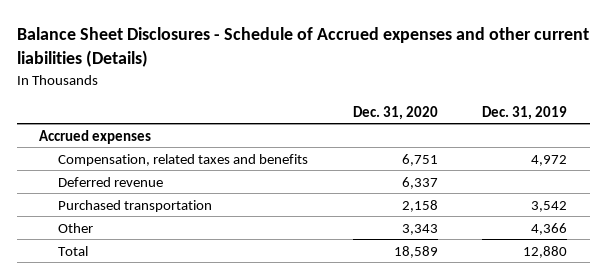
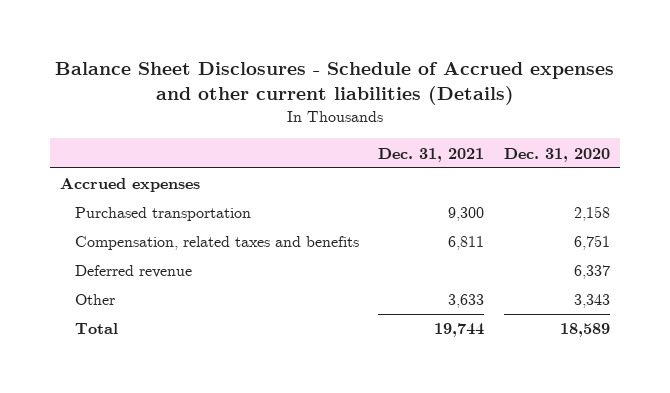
[482,105,568,120] Dec. 31, 2019 -> none
none -> [378,147,485,162] Dec. 31, 2021
[58,199,213,212] Purchased transportation -> [74,207,251,222] Purchased transportation

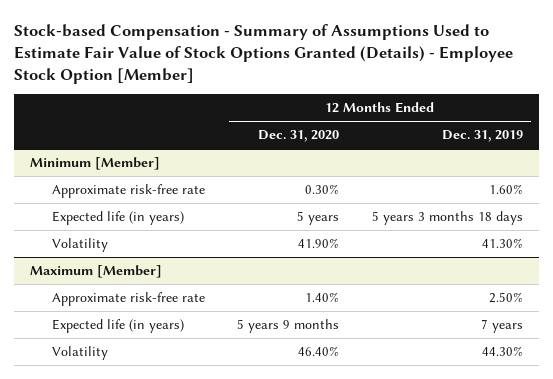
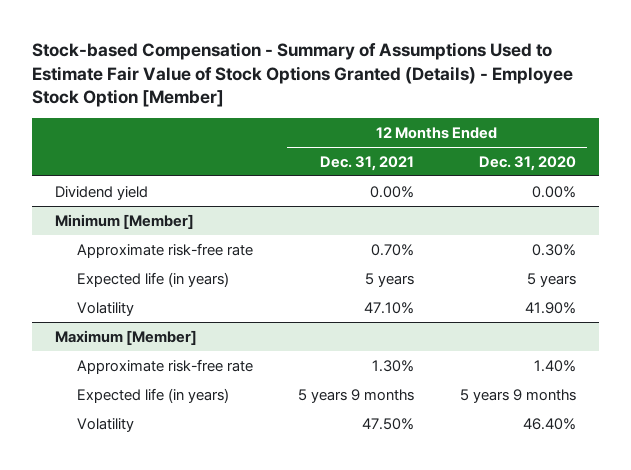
[441,130,523,143] Dec. 31, 2019 -> none
none -> [320,155,415,171] Dec. 31, 2021
none -> [55,185,149,200] Dividend yield

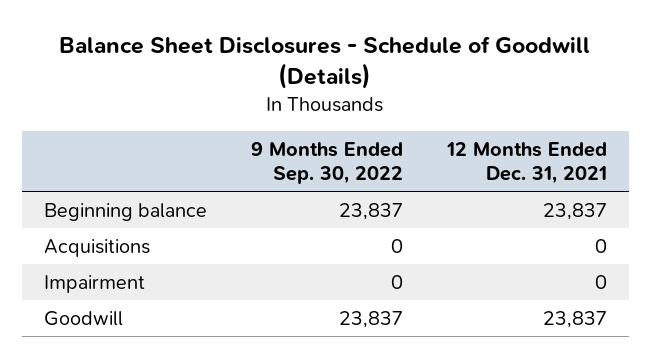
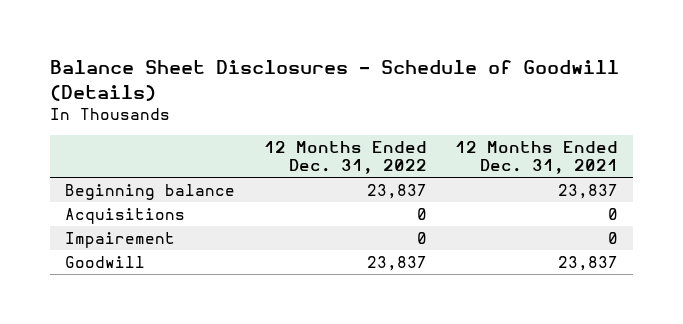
[250,141,403,185] 9 Months Ended Sep. 30, 2022 -> none
none -> [263,141,427,175] 12 Months Ended Dec. 31, 2022
[43,274,145,293] Impairment -> [64,231,175,248] Impairement

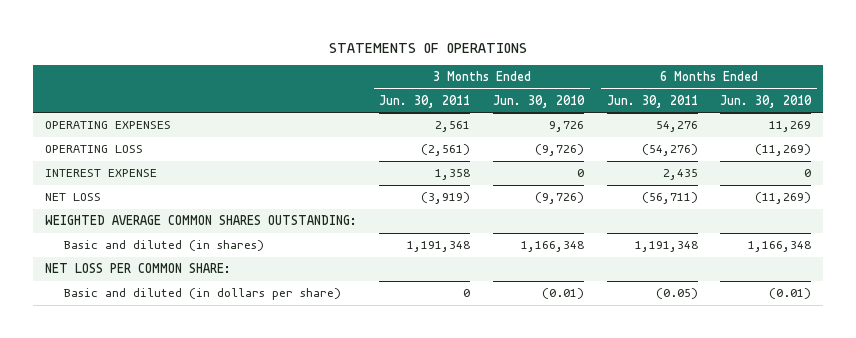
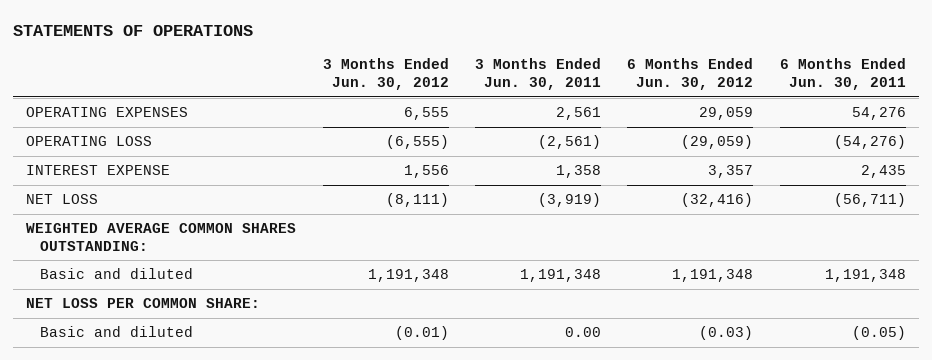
[493,94,586,108] Jun. 30, 2010 -> none
[720,94,813,108] Jun. 30, 2010 -> none
none -> [322,58,449,91] 3 Months Ended Jun. 30, 2012
none -> [627,58,754,91] 6 Months Ended Jun. 30, 2012
[63,240,264,252] Basic and diluted (in shares) -> [39,268,193,280] Basic and diluted
[63,288,341,301] Basic and diluted (in dollars per share) -> [39,326,193,338] Basic and diluted
[463,289,471,298] 0 -> [564,327,601,338] 0.00

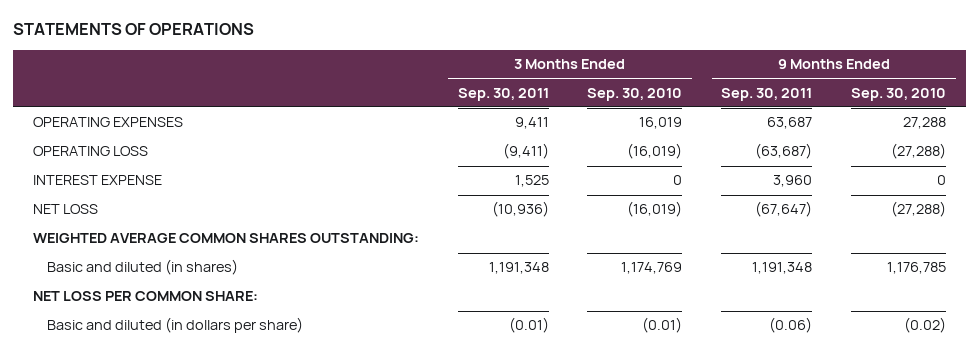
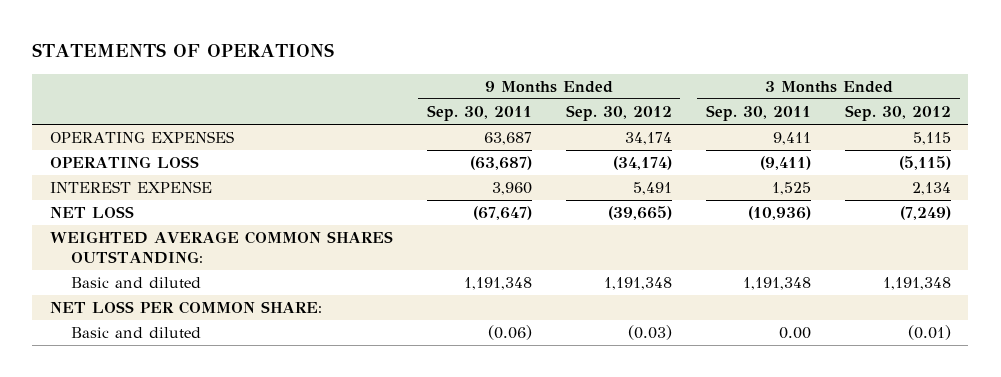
[587,87,683,101] Sep. 30, 2010 -> none
[851,87,947,101] Sep. 30, 2010 -> none
none -> [565,105,672,122] Sep. 30, 2012
none -> [845,105,952,122] Sep. 30, 2012
[46,259,238,276] Basic and diluted (in shares) -> [70,277,201,289] Basic and diluted
[46,317,303,334] Basic and diluted (in dollars per share) -> [70,327,201,339] Basic and diluted
[508,317,549,334] (0.01) -> [778,327,811,340] 0.00

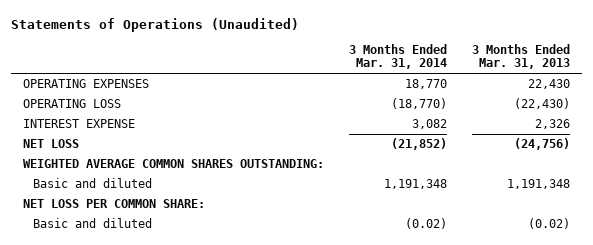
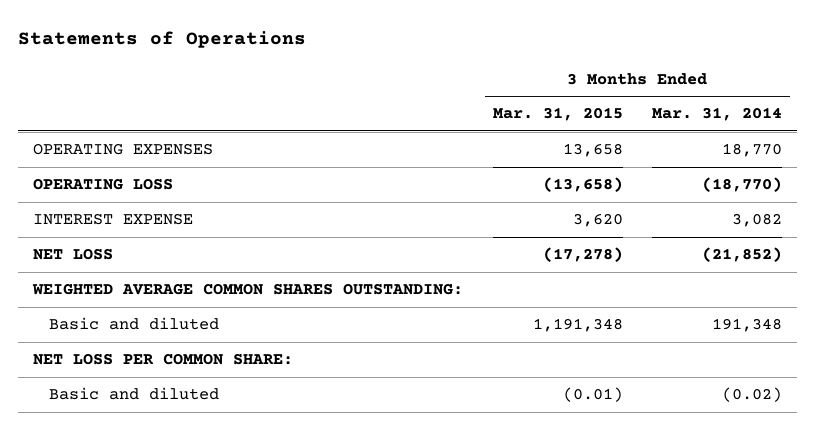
[11,17,300,32] Statements of Operations (Unaudited) -> [17,31,306,49] Statements of Operations
[471,44,570,70] 3 Months Ended Mar. 31, 2013 -> none
none -> [492,107,623,122] Mar. 31, 2015
[384,179,448,190] 1,191,348 -> [712,318,783,333] 191,348

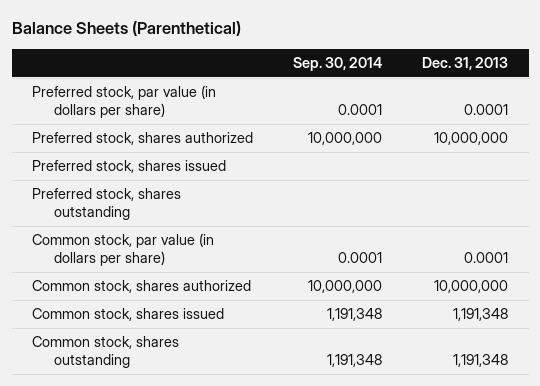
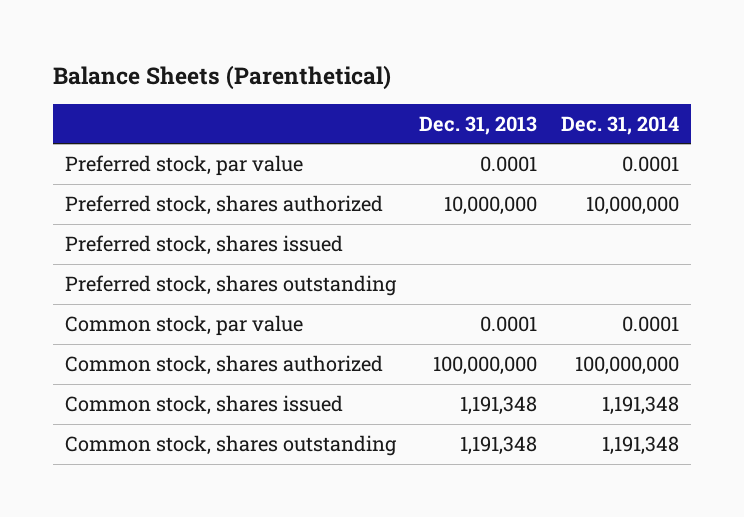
[293,57,383,72] Sep. 30, 2014 -> none
none -> [561,115,680,135] Dec. 31, 2014
[31,85,216,119] Preferred stock, par value (in dollars per share) -> [64,155,303,177] Preferred stock, par value
[31,233,214,267] Common stock, par value (in dollars per share) -> [64,315,303,337] Common stock, par value
[434,280,509,294] 10,000,000 -> [433,356,538,376] 100,000,000

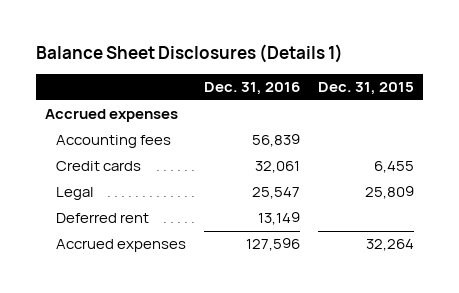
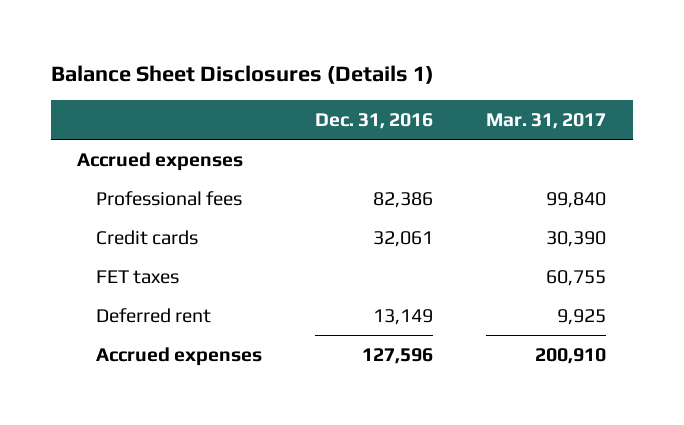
[318,82,415,96] Dec. 31, 2015 -> none
none -> [486,113,607,130] Mar. 31, 2017
[56,135,172,149] Accounting fees -> none
none -> [96,190,243,206] Professional fees
[56,187,95,201] Legal -> none
none -> [96,269,180,284] FET taxes

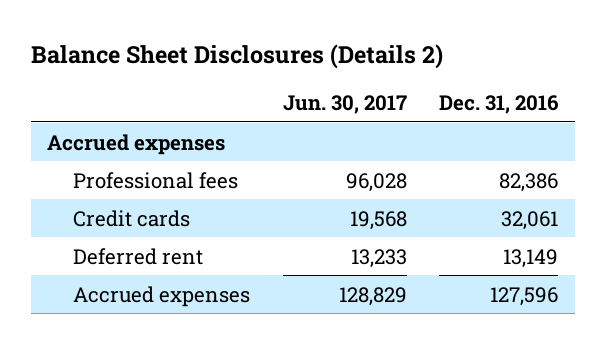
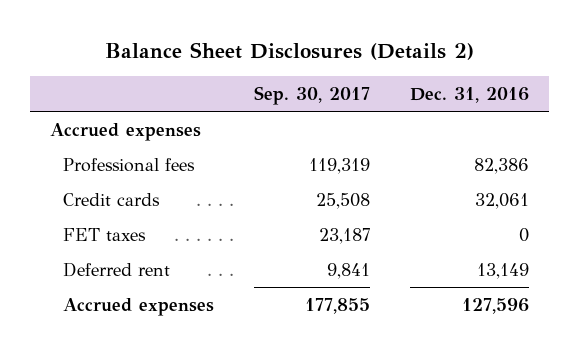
[282,95,407,115] Jun. 30, 2017 -> none
none -> [253,85,370,105] Sep. 30, 2017
none -> [62,227,146,241] FET taxes

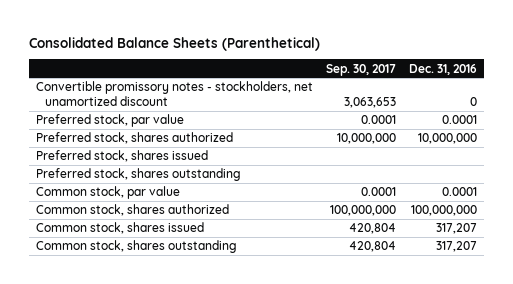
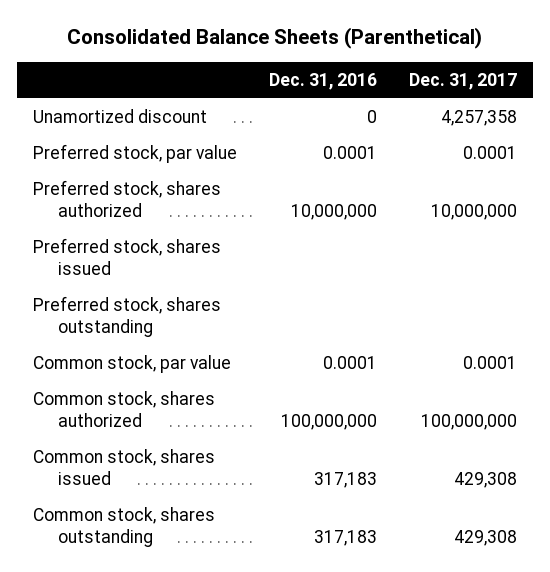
[326,63,397,76] Sep. 30, 2017 -> none
none -> [409,72,518,90] Dec. 31, 2017
[35,81,313,107] Convertible promissory notes - stockholders, net unamortized discount -> [32,109,207,124] Unamortized discount
[436,223,478,235] 317,207 -> [313,472,377,489] 317,183
[436,241,478,253] 317,207 -> [313,530,377,547] 317,183

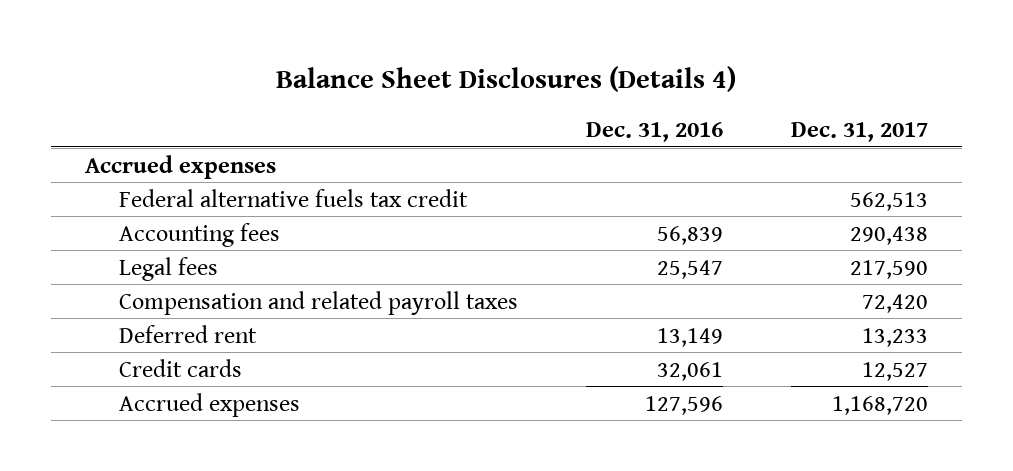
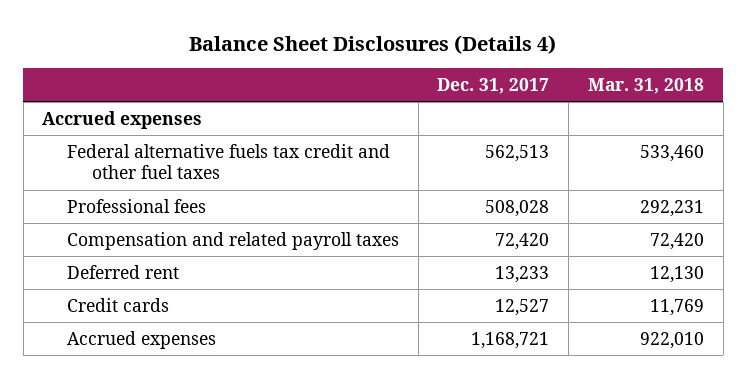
[586,122,724,143] Dec. 31, 2016 -> none
none -> [587,78,704,95] Mar. 31, 2018
[119,222,281,247] Accounting fees -> none
[119,256,219,281] Legal fees -> none
[119,188,469,207] Federal alternative fuels tax credit -> [67,143,391,180] Federal alternative fuels tax credit and other fuel taxes
none -> [67,198,207,213] Professional fees
[831,395,928,415] 1,168,720 -> [471,331,550,349] 1,168,721

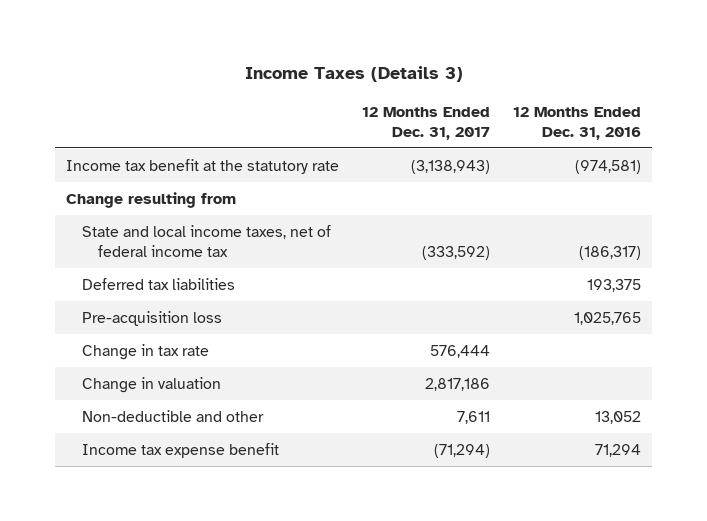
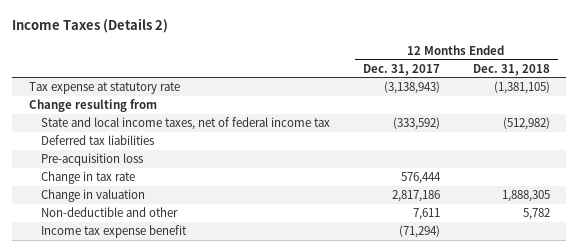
[244,66,463,83] Income Taxes (Details 3) -> [12,18,169,34] Income Taxes (Details 2)
[512,106,641,140] 12 Months Ended Dec. 31, 2016 -> none
none -> [472,63,550,76] Dec. 31, 2018
[66,158,340,174] Income tax benefit at the statutory rate -> [28,82,180,95] Tax expense at statutory rate

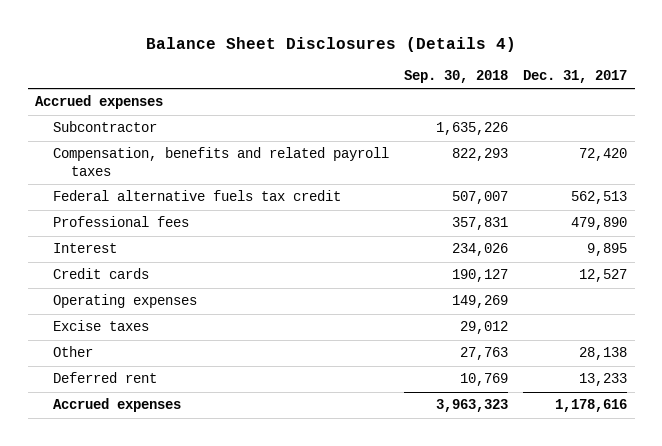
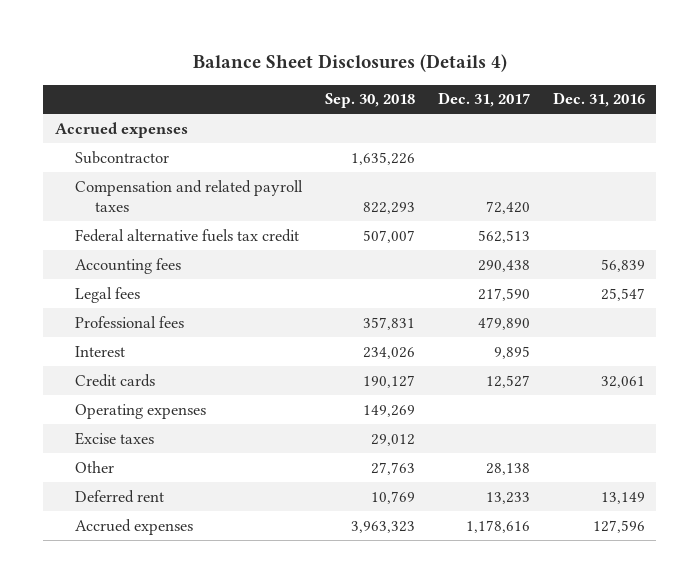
none -> [552,92,645,108] Dec. 31, 2016
[52,147,389,176] Compensation, benefits and related payroll taxes -> [74,179,303,212] Compensation and related payroll taxes
none -> [74,257,181,274] Accounting fees
none -> [74,286,140,303] Legal fees

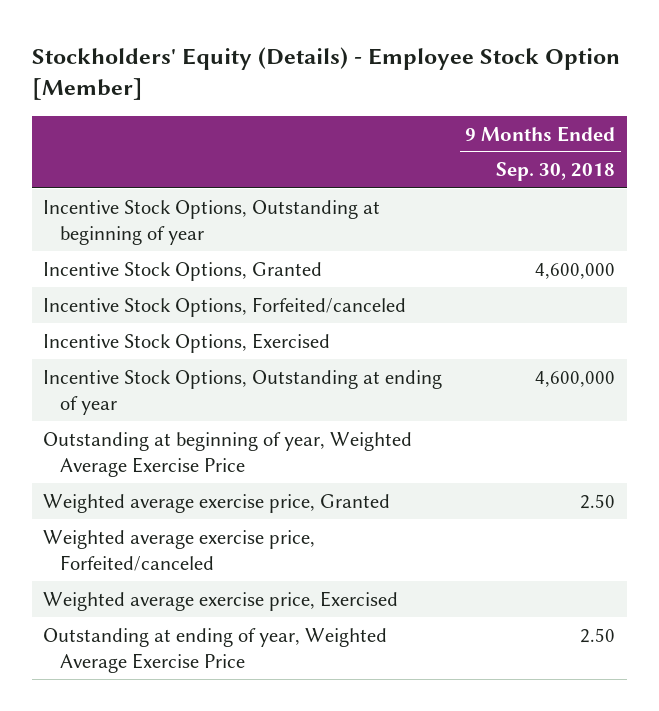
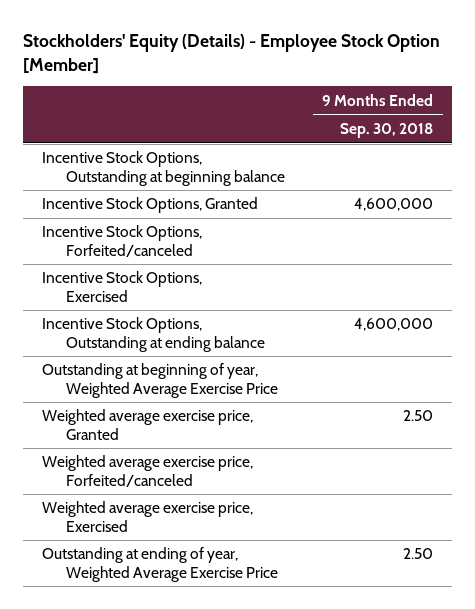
[43,199,381,246] Incentive Stock Options, Outstanding at beginning of year -> [42,151,285,186] Incentive Stock Options, Outstanding at beginning balance
[43,369,443,416] Incentive Stock Options, Outstanding at ending of year -> [42,317,265,352] Incentive Stock Options, Outstanding at ending balance

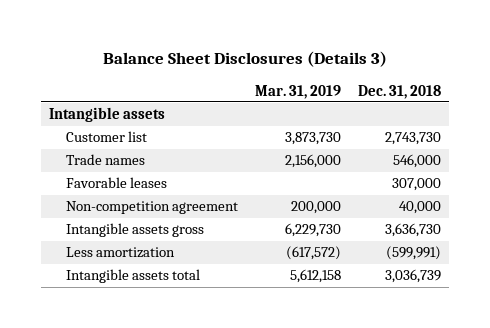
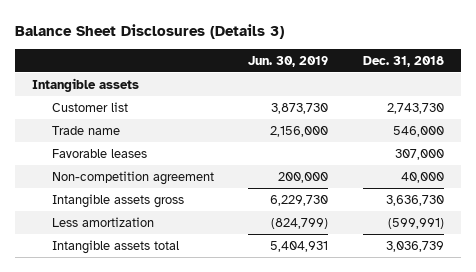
[254,84,341,99] Mar. 31, 2019 -> none
none -> [248,55,329,67] Jun. 30, 2019
[65,154,145,166] Trade names -> [51,125,120,135] Trade name

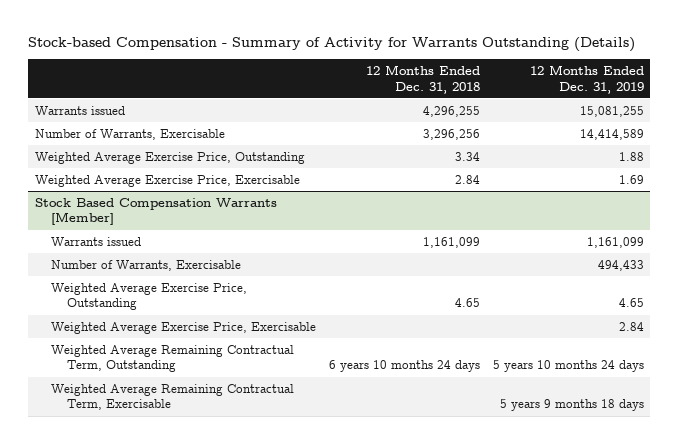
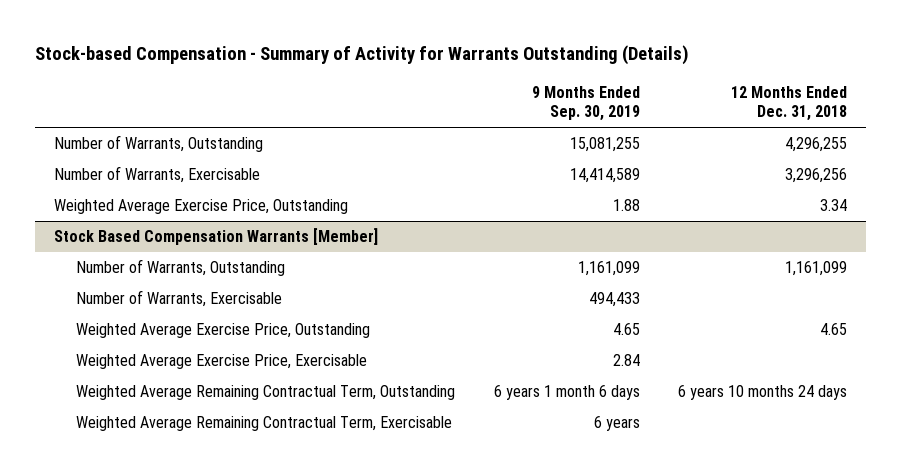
[529,65,644,94] 12 Months Ended Dec. 31, 2019 -> none
none -> [531,85,640,122] 9 Months Ended Sep. 30, 2019
[34,105,125,115] Warrants issued -> [54,135,264,153] Number of Warrants, Outstanding
[34,174,300,187] Weighted Average Exercise Price, Exercisable -> none
[50,236,141,246] Warrants issued -> [76,259,286,277] Number of Warrants, Outstanding

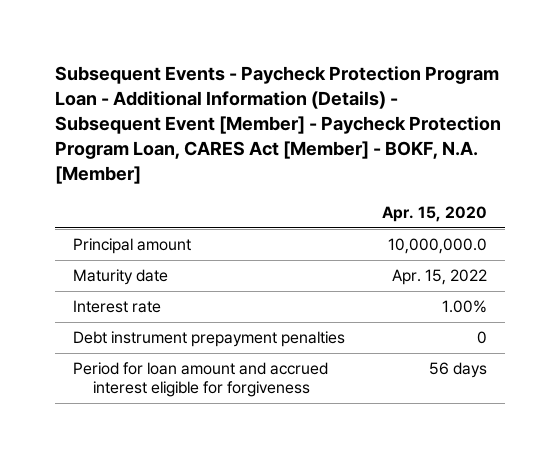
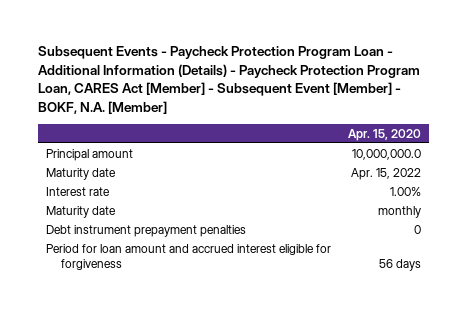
[55,66,502,185] Subsequent Events - Paycheck Protection Program Loan - Additional Information (Details) - Subsequent Event [Member] - Paycheck Protection Program Loan, CARES Act [Member] - BOKF, N.A. [Member] -> [38,46,421,114] Subsequent Events - Paycheck Protection Program Loan - Additional Information (Details) - Paycheck Protection Program Loan, CARES Act [Member] - Subsequent Event [Member] - BOKF, N.A. [Member]
none -> [46,205,117,218] Maturity date

